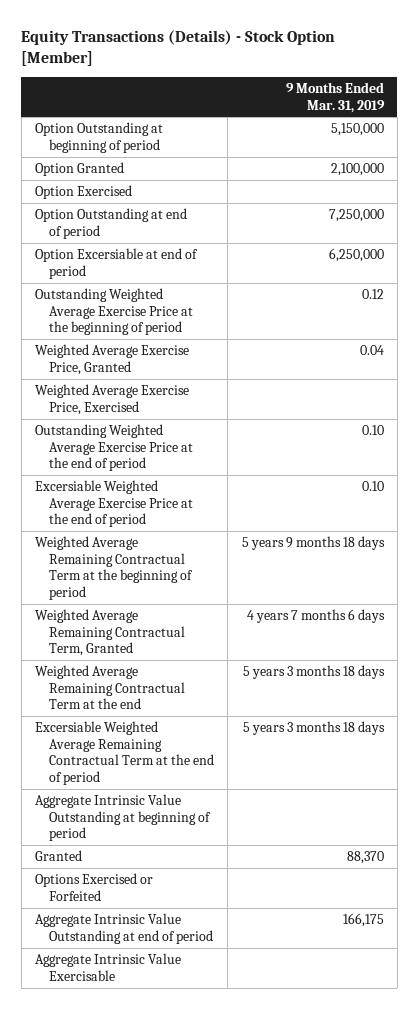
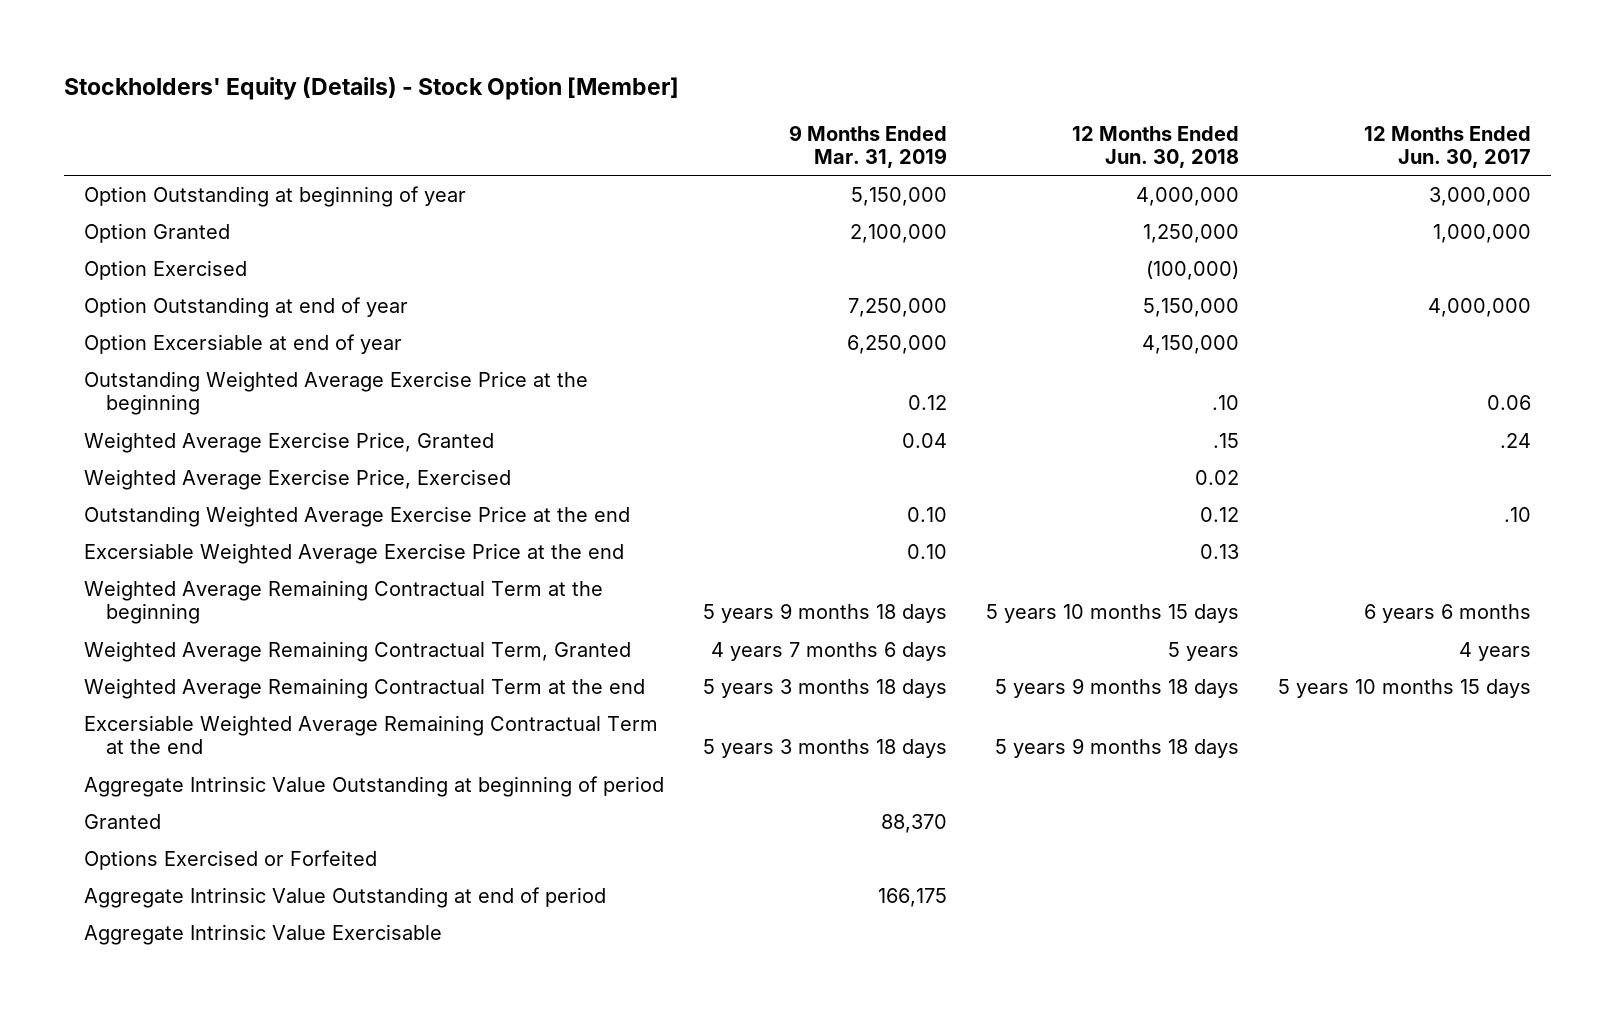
[21,30,336,67] Equity Transactions (Details) - Stock Option [Member] -> [63,76,679,100] Stockholders' Equity (Details) - Stock Option [Member]
none -> [1071,125,1239,168] 12 Months Ended Jun. 30, 2018
none -> [1364,125,1532,168] 12 Months Ended Jun. 30, 2017
[34,122,163,153] Option Outstanding at beginning of period -> [83,185,466,207] Option Outstanding at beginning of year
[34,208,187,239] Option Outstanding at end of period -> [83,296,408,318] Option Outstanding at end of year
[34,248,198,279] Option Excersiable at end of period -> [83,333,402,354] Option Excersiable at end of year
[34,288,194,336] Outstanding Weighted Average Exercise Price at the beginning of period -> [83,370,588,416] Outstanding Weighted Average Exercise Price at the beginning
[34,424,194,472] Outstanding Weighted Average Exercise Price at the end of period -> [83,505,630,527] Outstanding Weighted Average Exercise Price at the end
[34,480,194,528] Excersiable Weighted Average Exercise Price at the end of period -> [83,542,624,564] Excersiable Weighted Average Exercise Price at the end
[34,536,194,600] Weighted Average Remaining Contractual Term at the beginning of period -> [83,579,603,625] Weighted Average Remaining Contractual Term at the beginning
[34,721,215,785] Excersiable Weighted Average Remaining Contractual Term at the end of period -> [83,714,658,755] Excersiable Weighted Average Remaining Contractual Term at the end

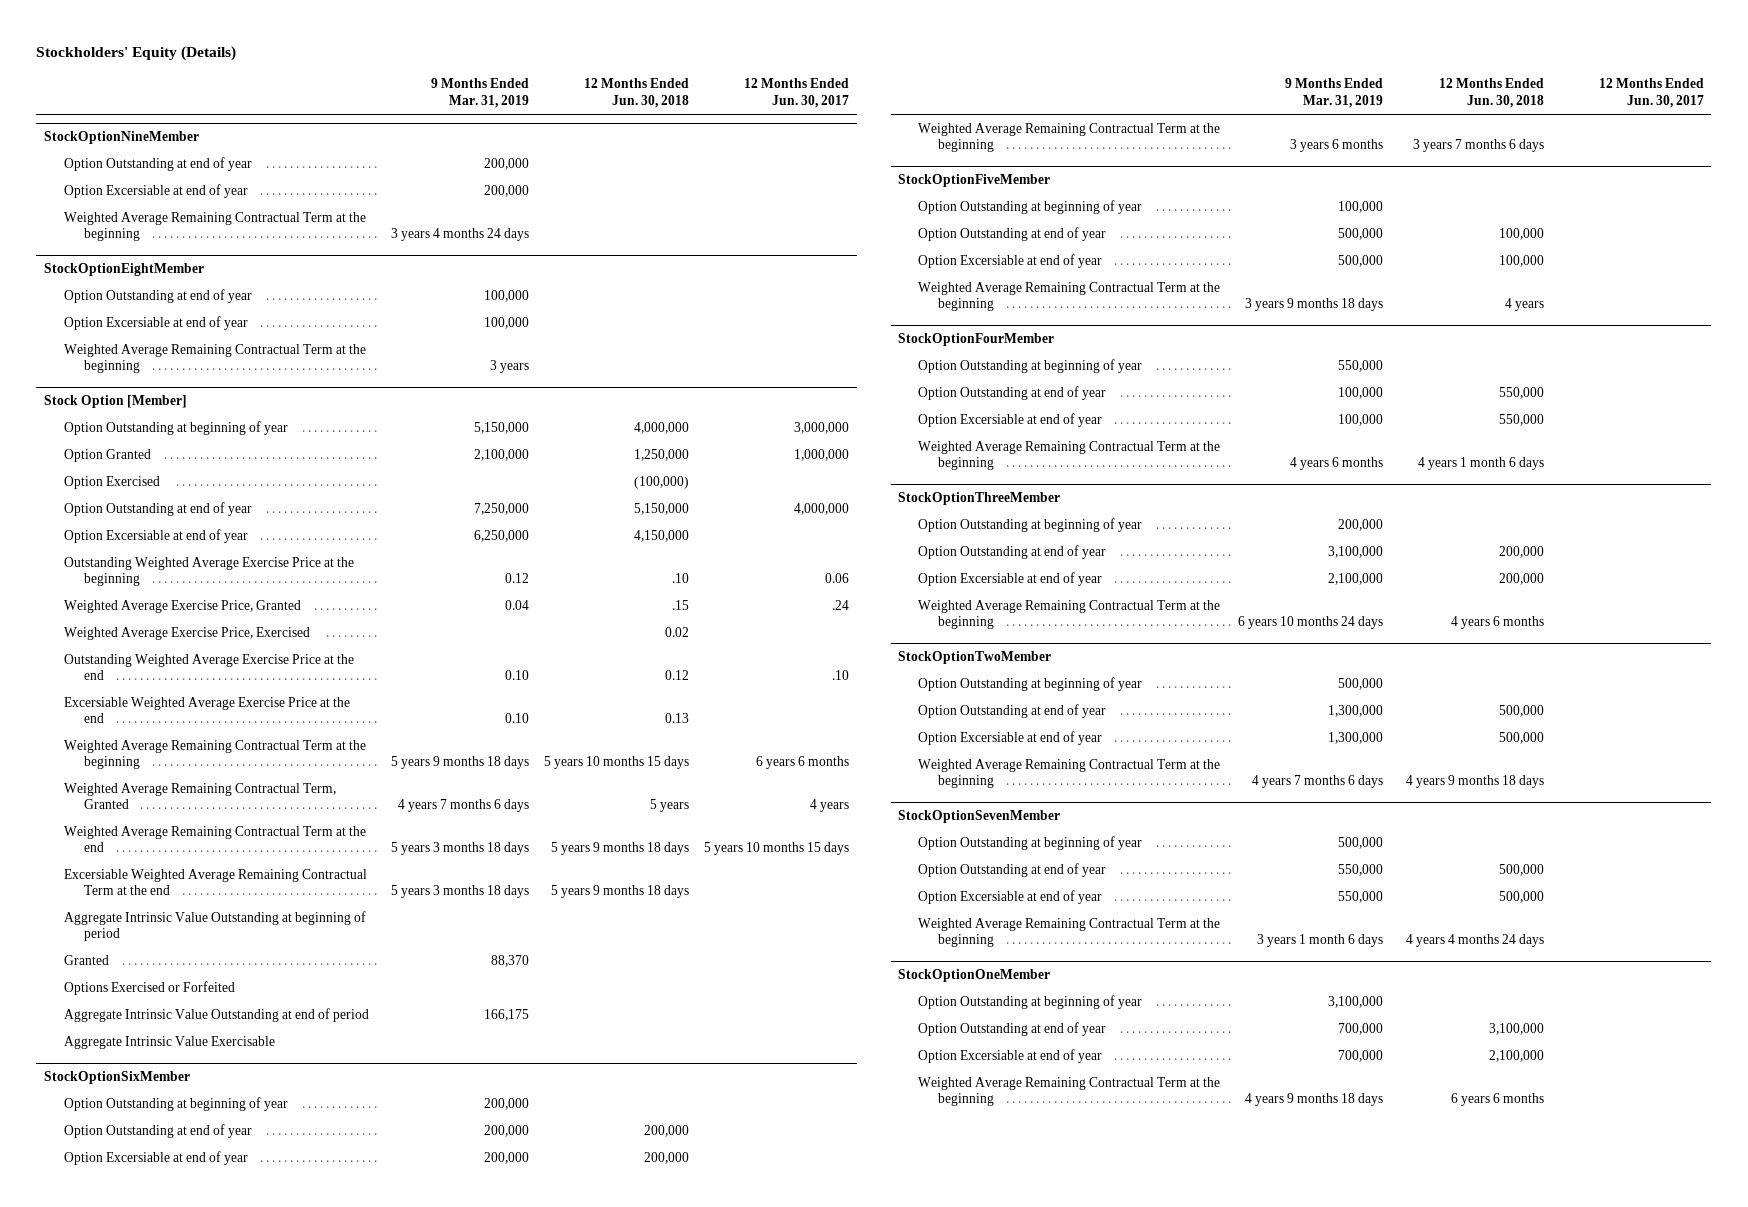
[63,76,679,100] Stockholders' Equity (Details) - Stock Option [Member] -> [36,46,237,62] Stockholders' Equity (Details)
none -> [43,131,199,145] StockOptionNineMember
none -> [63,156,252,171] Option Outstanding at end of year
none -> [63,183,248,198] Option Excersiable at end of year
none -> [63,211,366,242] Weighted Average Remaining Contractual Term at the beginning
none -> [43,263,204,277] StockOptionEightMember
none -> [63,288,252,303] Option Outstanding at end of year
none -> [63,315,248,330] Option Excersiable at end of year
none -> [63,343,366,374] Weighted Average Remaining Contractual Term at the beginning
none -> [43,395,187,409] Stock Option [Member]
none -> [43,1071,190,1085] StockOptionSixMember
none -> [63,1096,288,1111] Option Outstanding at beginning of year
none -> [63,1123,252,1138] Option Outstanding at end of year
none -> [63,1150,248,1165] Option Excersiable at end of year
none -> [918,122,1221,153] Weighted Average Remaining Contractual Term at the beginning
none -> [898,174,1051,188] StockOptionFiveMember
none -> [918,199,1143,214] Option Outstanding at beginning of year
none -> [918,226,1107,241] Option Outstanding at end of year
none -> [918,253,1103,268] Option Excersiable at end of year
none -> [918,281,1221,312] Weighted Average Remaining Contractual Term at the beginning
none -> [898,333,1055,347] StockOptionFourMember
none -> [918,358,1143,373] Option Outstanding at beginning of year
none -> [918,385,1107,400] Option Outstanding at end of year
none -> [918,412,1103,427] Option Excersiable at end of year
none -> [918,440,1221,471] Weighted Average Remaining Contractual Term at the beginning
none -> [898,492,1061,506] StockOptionThreeMember
none -> [918,517,1143,532] Option Outstanding at beginning of year
none -> [918,544,1107,559] Option Outstanding at end of year
none -> [918,571,1103,586] Option Excersiable at end of year
none -> [918,599,1221,630] Weighted Average Remaining Contractual Term at the beginning
none -> [898,651,1052,665] StockOptionTwoMember
none -> [918,676,1143,691] Option Outstanding at beginning of year
none -> [918,703,1107,718] Option Outstanding at end of year
none -> [918,730,1103,745] Option Excersiable at end of year
none -> [918,758,1221,789] Weighted Average Remaining Contractual Term at the beginning
none -> [898,810,1061,824] StockOptionSevenMember
none -> [918,835,1143,850] Option Outstanding at beginning of year
none -> [918,862,1107,877] Option Outstanding at end of year
none -> [918,889,1103,904] Option Excersiable at end of year
none -> [918,917,1221,948] Weighted Average Remaining Contractual Term at the beginning
none -> [898,969,1051,983] StockOptionOneMember
none -> [918,994,1143,1009] Option Outstanding at beginning of year
none -> [918,1021,1107,1036] Option Outstanding at end of year
none -> [918,1048,1103,1063] Option Excersiable at end of year
none -> [918,1076,1221,1107] Weighted Average Remaining Contractual Term at the beginning

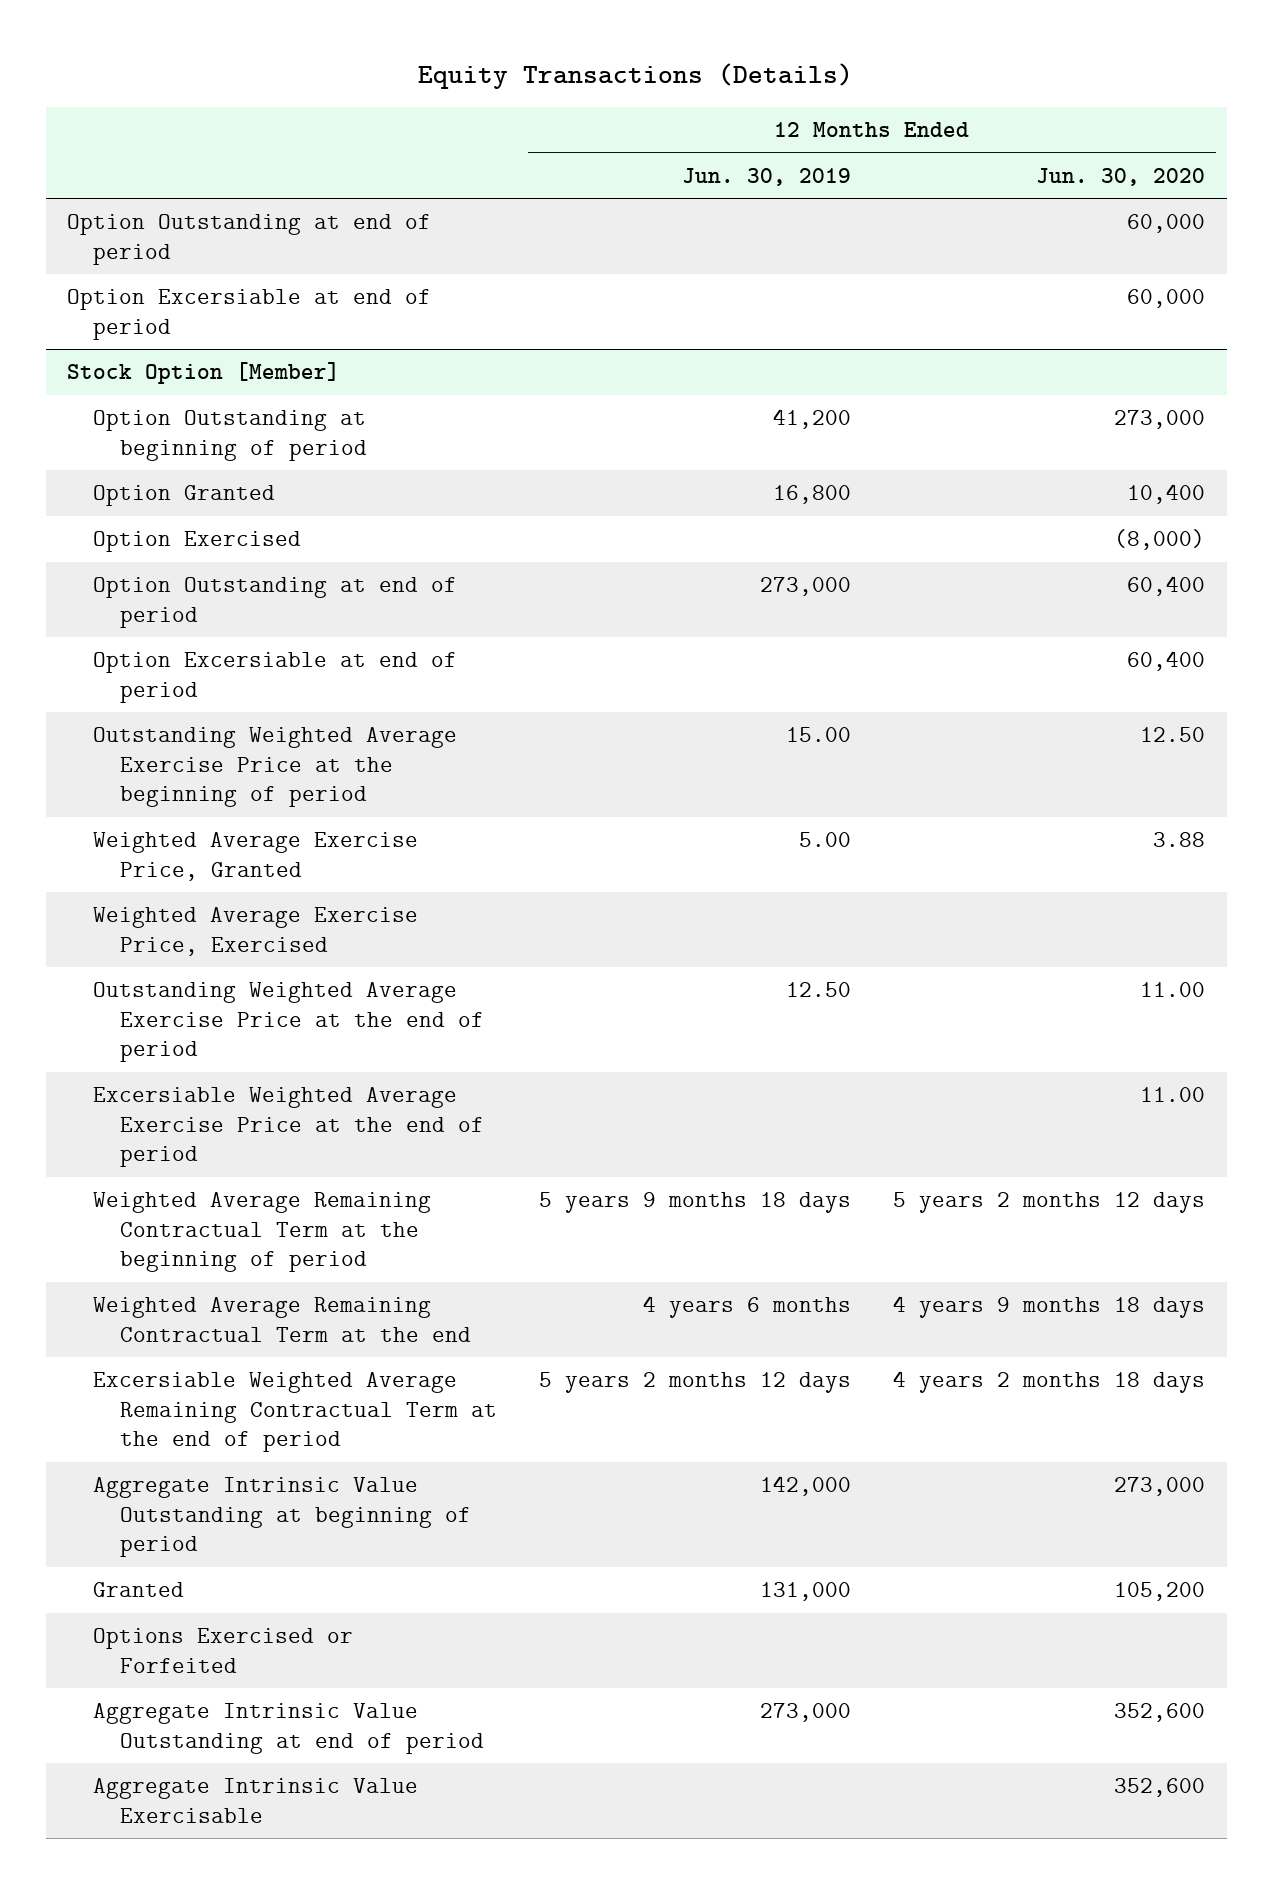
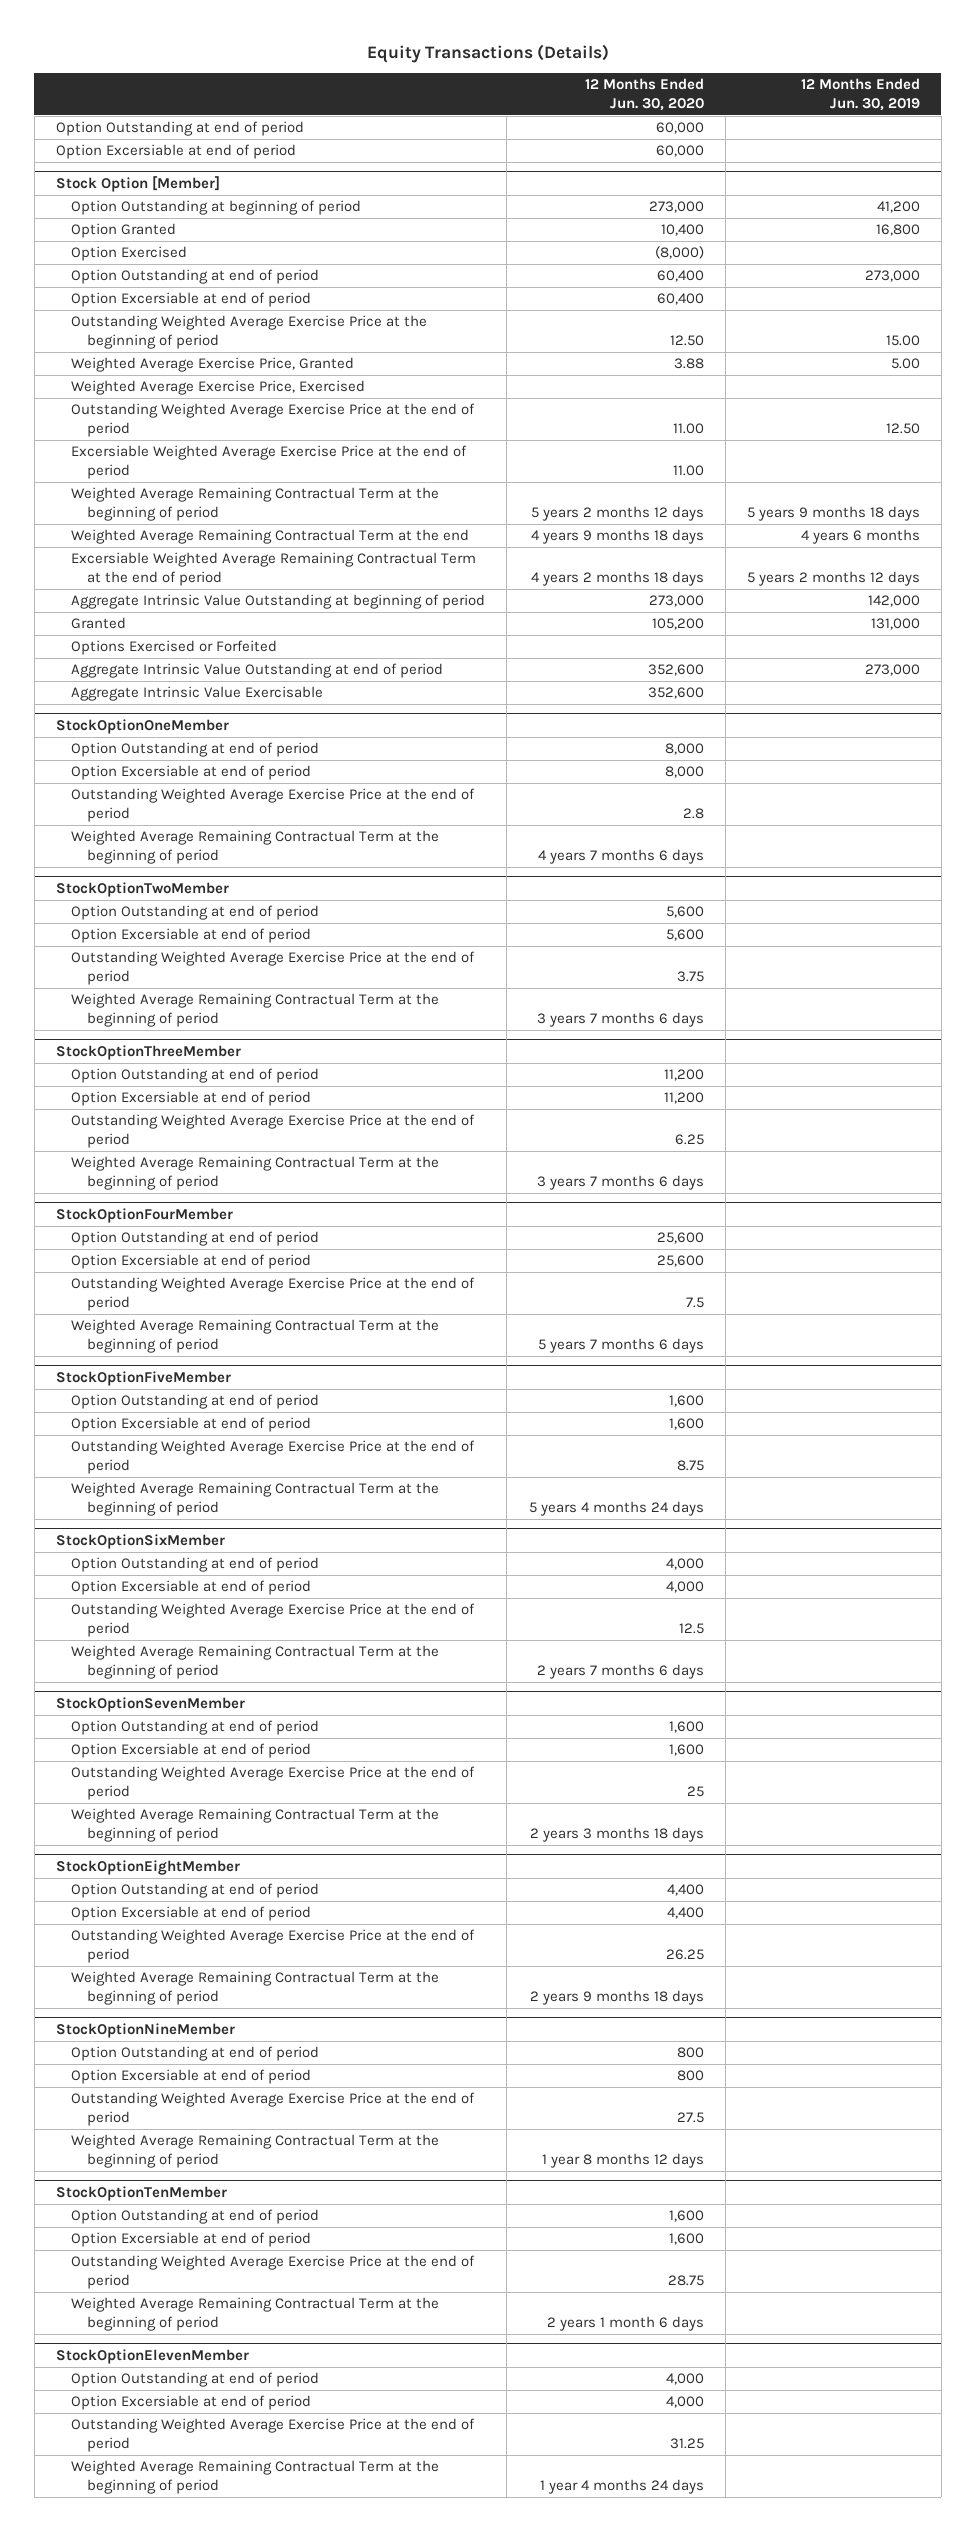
none -> [55,718,229,734] StockOptionOneMember
none -> [71,742,320,758] Option Outstanding at end of period
none -> [71,765,312,781] Option Excersiable at end of period
none -> [71,788,476,822] Outstanding Weighted Average Exercise Price at the end of period
none -> [71,830,440,864] Weighted Average Remaining Contractual Term at the beginning of period
none -> [55,881,229,897] StockOptionTwoMember
none -> [71,905,320,921] Option Outstanding at end of period
none -> [71,928,312,944] Option Excersiable at end of period
none -> [71,951,476,985] Outstanding Weighted Average Exercise Price at the end of period
none -> [71,993,440,1027] Weighted Average Remaining Contractual Term at the beginning of period
none -> [55,1044,241,1060] StockOptionThreeMember
none -> [71,1068,320,1084] Option Outstanding at end of period
none -> [71,1091,312,1107] Option Excersiable at end of period
none -> [71,1114,476,1148] Outstanding Weighted Average Exercise Price at the end of period
none -> [71,1156,440,1190] Weighted Average Remaining Contractual Term at the beginning of period
none -> [55,1207,233,1223] StockOptionFourMember
none -> [71,1231,320,1247] Option Outstanding at end of period
none -> [71,1254,312,1270] Option Excersiable at end of period
none -> [71,1277,476,1311] Outstanding Weighted Average Exercise Price at the end of period
none -> [71,1319,440,1353] Weighted Average Remaining Contractual Term at the beginning of period
none -> [55,1370,231,1386] StockOptionFiveMember
none -> [71,1394,320,1410] Option Outstanding at end of period
none -> [71,1417,312,1433] Option Excersiable at end of period
none -> [71,1440,476,1474] Outstanding Weighted Average Exercise Price at the end of period
none -> [71,1482,440,1516] Weighted Average Remaining Contractual Term at the beginning of period
none -> [55,1533,225,1549] StockOptionSixMember
none -> [71,1557,320,1573] Option Outstanding at end of period
none -> [71,1580,312,1596] Option Excersiable at end of period
none -> [71,1603,476,1637] Outstanding Weighted Average Exercise Price at the end of period
none -> [71,1645,440,1679] Weighted Average Remaining Contractual Term at the beginning of period
none -> [55,1696,245,1712] StockOptionSevenMember
none -> [71,1720,320,1736] Option Outstanding at end of period
none -> [71,1743,312,1759] Option Excersiable at end of period
none -> [71,1766,476,1800] Outstanding Weighted Average Exercise Price at the end of period
none -> [71,1808,440,1842] Weighted Average Remaining Contractual Term at the beginning of period
none -> [55,1859,240,1875] StockOptionEightMember
none -> [71,1883,320,1899] Option Outstanding at end of period
none -> [71,1906,312,1922] Option Excersiable at end of period
none -> [71,1929,476,1963] Outstanding Weighted Average Exercise Price at the end of period
none -> [71,1971,440,2005] Weighted Average Remaining Contractual Term at the beginning of period
none -> [55,2022,235,2038] StockOptionNineMember
none -> [71,2046,320,2062] Option Outstanding at end of period
none -> [71,2069,312,2085] Option Excersiable at end of period
none -> [71,2092,476,2126] Outstanding Weighted Average Exercise Price at the end of period
none -> [71,2134,440,2168] Weighted Average Remaining Contractual Term at the beginning of period
none -> [55,2185,227,2201] StockOptionTenMember
none -> [71,2209,320,2225] Option Outstanding at end of period
none -> [71,2232,312,2248] Option Excersiable at end of period
none -> [71,2255,476,2289] Outstanding Weighted Average Exercise Price at the end of period
none -> [71,2297,440,2331] Weighted Average Remaining Contractual Term at the beginning of period
none -> [55,2348,249,2364] StockOptionElevenMember
none -> [71,2372,320,2388] Option Outstanding at end of period
none -> [71,2395,312,2411] Option Excersiable at end of period
none -> [71,2418,476,2452] Outstanding Weighted Average Exercise Price at the end of period
none -> [71,2460,440,2494] Weighted Average Remaining Contractual Term at the beginning of period

